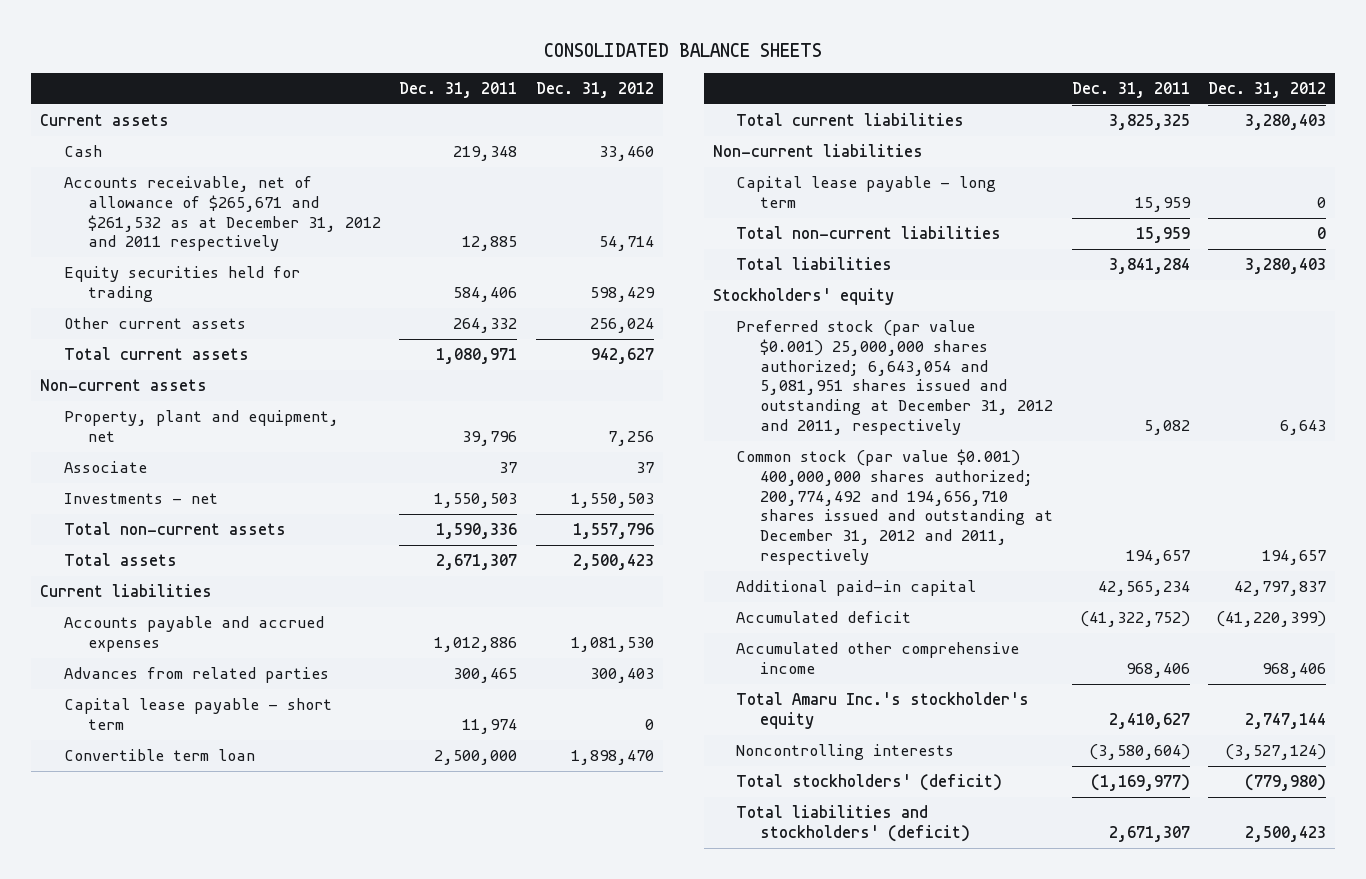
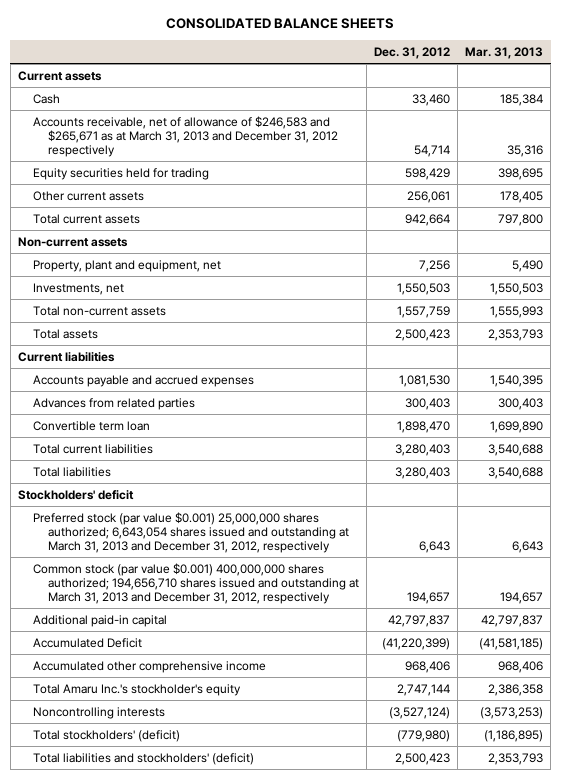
[399,81,518,98] Dec. 31, 2011 -> none
none -> [464,46,543,59] Mar. 31, 2013
[64,176,381,252] Accounts receivable, net of allowance of $265,671 and $261,532 as at December 31, 2012 and 2011 respectively -> [32,115,338,157] Accounts receivable, net of allowance of $246,583 and $265,671 as at March 31, 2013 and December 31, 2012 respectively
[589,318,654,334] 256,024 -> [406,190,450,203] 256,061
[590,348,654,365] 942,627 -> [404,213,450,226] 942,664
[64,461,148,474] Associate -> none
[64,493,219,505] Investments - net -> [32,282,124,295] Investments, net
[572,523,654,540] 1,557,796 -> [396,305,450,318] 1,557,759
[64,698,333,730] Capital lease payable - short term -> none
[712,144,923,158] Non-current liabilities -> none
[736,176,997,208] Capital lease payable - long term -> none
[736,226,1002,240] Total non-current liabilities -> none
[712,288,894,306] Stockholders' equity -> [17,489,134,500] Stockholders' deficit
[736,320,1054,435] Preferred stock (par value $0.001) 25,000,000 shares authorized; 6,643,054 and 5,081,951 shares issued and outstanding at December 31, 2012 and 2011, respectively -> [32,511,349,553] Preferred stock (par value $0.001) 25,000,000 shares authorized; 6,643,054 shares issued and outstanding at March 31, 2013 and December 31, 2012, respectively
[736,449,1054,565] Common stock (par value $0.001) 400,000,000 shares authorized; 200,774,492 and 194,656,710 shares issued and outstanding at December 31, 2012 and 2011, respectively -> [32,562,359,604] Common stock (par value $0.001) 400,000,000 shares authorized; 194,656,710 shares issued and outstanding at March 31, 2013 and December 31, 2012, respectively
[736,611,912,624] Accumulated deficit -> [32,637,142,648] Accumulated Deficit

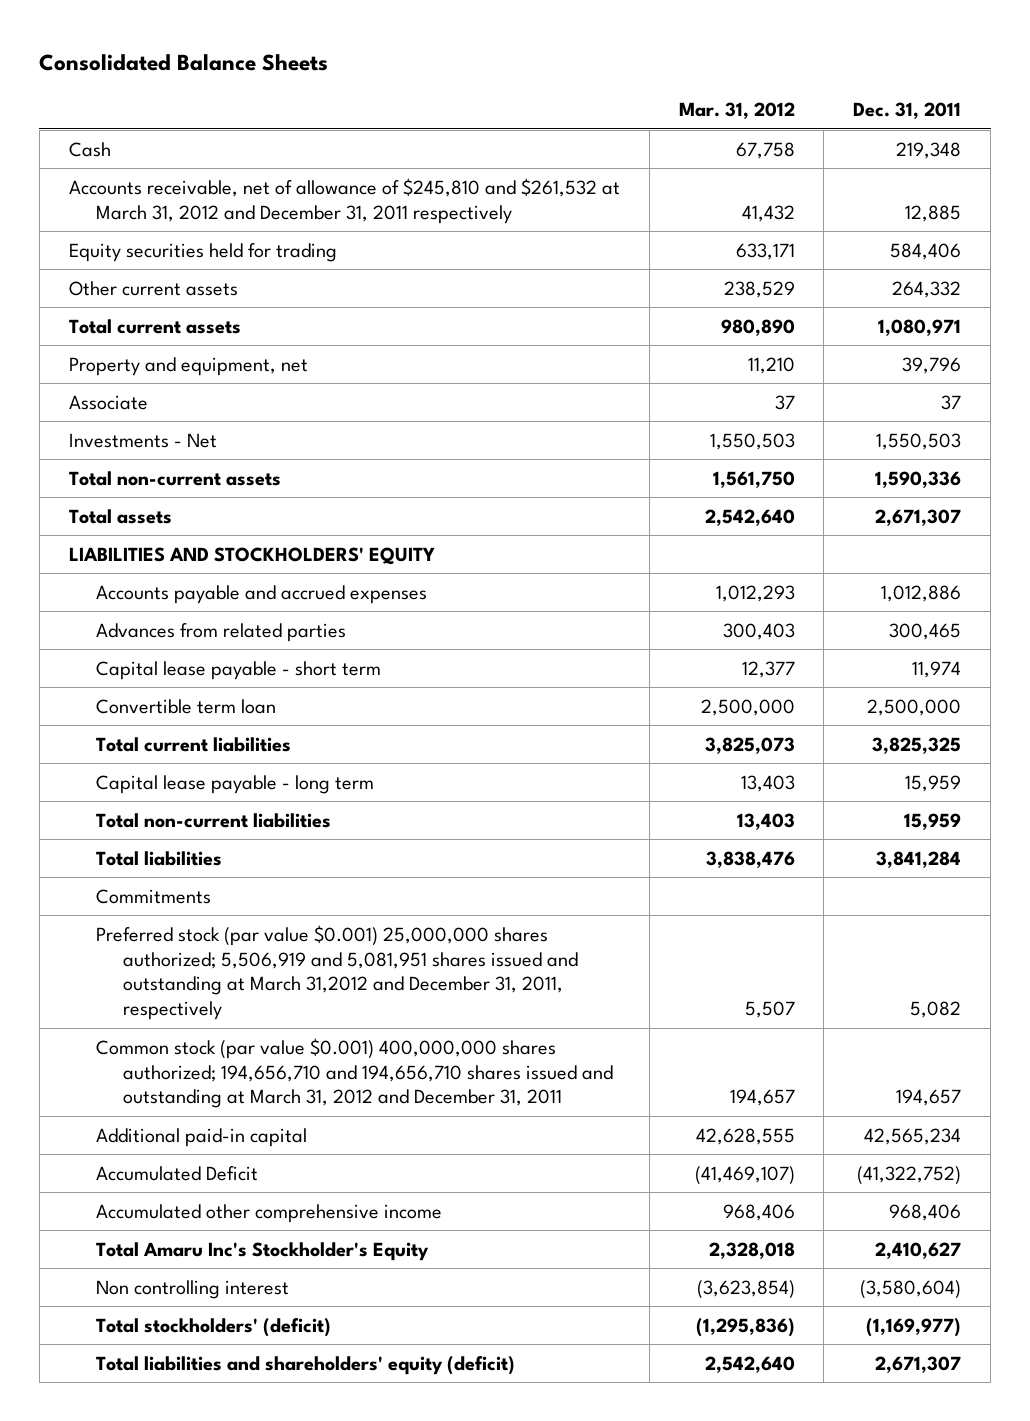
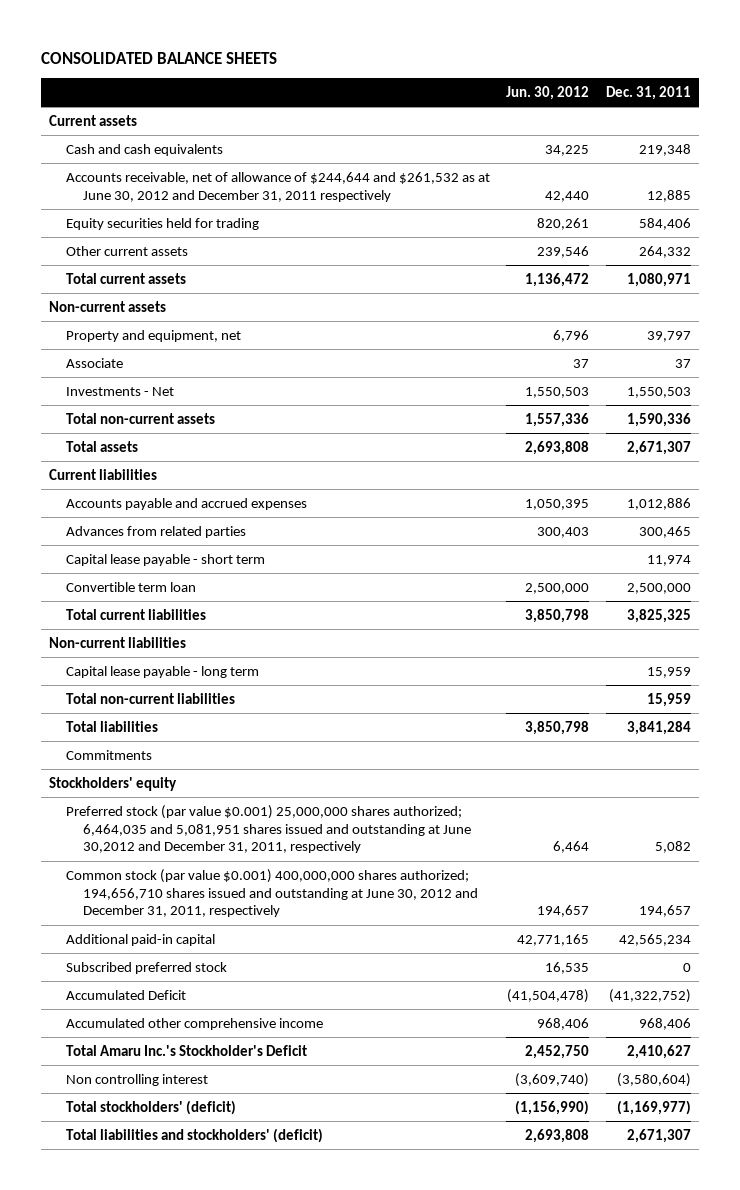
[39,54,329,72] Consolidated Balance Sheets -> [41,51,278,64] CONSOLIDATED BALANCE SHEETS
[678,102,795,120] Mar. 31, 2012 -> none
none -> [506,85,590,100] Jun. 30, 2012
none -> [49,114,138,126] Current assets
[68,141,111,157] Cash -> [66,143,224,156] Cash and cash equivalents
[68,177,620,224] Accounts receivable, net of allowance of $245,810 and $261,532 at March 31, 2012 and December 31, 2011 respectively -> [66,171,491,202] Accounts receivable, net of allowance of $244,644 and $261,532 as at June 30, 2012 and December 31, 2011 respectively
none -> [49,300,167,312] Non-current assets
[902,356,962,374] 39,796 -> [646,330,691,342] 39,797
[68,546,435,565] LIABILITIES AND STOCKHOLDERS' EQUITY -> none
none -> [49,468,158,480] Current liabilities
none -> [49,636,187,648] Non-current liabilities
none -> [49,776,178,791] Stockholders' equity
[95,924,579,1021] Preferred stock (par value $0.001) 25,000,000 shares authorized; 5,506,919 and 5,081,951 shares issued and outstanding at March 31,2012 and December 31, 2011, respectively -> [66,804,472,854] Preferred stock (par value $0.001) 25,000,000 shares authorized; 6,464,035 and 5,081,951 shares issued and outstanding at June 30,2012 and December 31, 2011, respectively
[95,1037,614,1109] Common stock (par value $0.001) 400,000,000 shares authorized; 194,656,710 and 194,656,710 shares issued and outstanding at March 31, 2012 and December 31, 2011 -> [66,868,479,918] Common stock (par value $0.001) 400,000,000 shares authorized; 194,656,710 shares issued and outstanding at June 30, 2012 and December 31, 2011, respectively
none -> [66,961,228,974] Subscribed preferred stock
[95,1241,429,1261] Total Amaru Inc's Stockholder's Equity -> [66,1044,308,1056] Total Amaru Inc.'s Stockholder's Deficit
[95,1355,515,1375] Total liabilities and shareholders' equity (deficit) -> [66,1127,324,1143] Total liabilities and stockholders' (deficit)

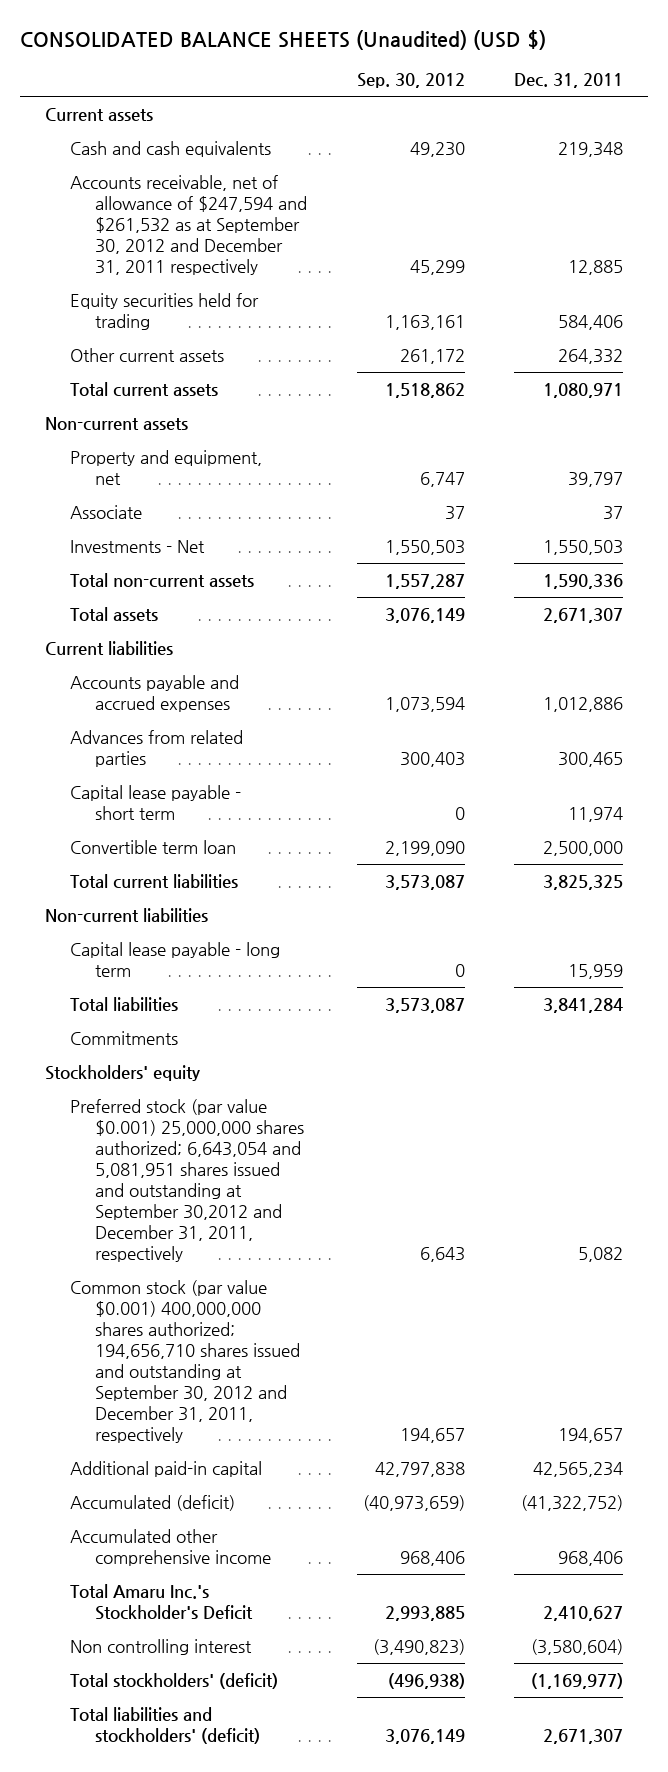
[41,51,278,64] CONSOLIDATED BALANCE SHEETS -> [19,29,546,50] CONSOLIDATED BALANCE SHEETS (Unaudited) (USD $)
[506,85,590,100] Jun. 30, 2012 -> none
none -> [356,73,465,89] Sep. 30, 2012
[66,171,491,202] Accounts receivable, net of allowance of $244,644 and $261,532 as at June 30, 2012 and December 31, 2011 respectively -> [69,174,308,275] Accounts receivable, net of allowance of $247,594 and $261,532 as at September 30, 2012 and December 31, 2011 respectively
[66,692,236,704] Total non-current liabilities -> none
[66,804,472,854] Preferred stock (par value $0.001) 25,000,000 shares authorized; 6,464,035 and 5,081,951 shares issued and outstanding at June 30,2012 and December 31, 2011, respectively -> [69,1098,305,1262] Preferred stock (par value $0.001) 25,000,000 shares authorized; 6,643,054 and 5,081,951 shares issued and outstanding at September 30,2012 and December 31, 2011, respectively
[66,868,479,918] Common stock (par value $0.001) 400,000,000 shares authorized; 194,656,710 shares issued and outstanding at June 30, 2012 and December 31, 2011, respectively -> [69,1279,301,1443] Common stock (par value $0.001) 400,000,000 shares authorized; 194,656,710 shares issued and outstanding at September 30, 2012 and December 31, 2011, respectively
[66,961,228,974] Subscribed preferred stock -> none
[66,989,187,1000] Accumulated Deficit -> [69,1494,235,1511] Accumulated (deficit)

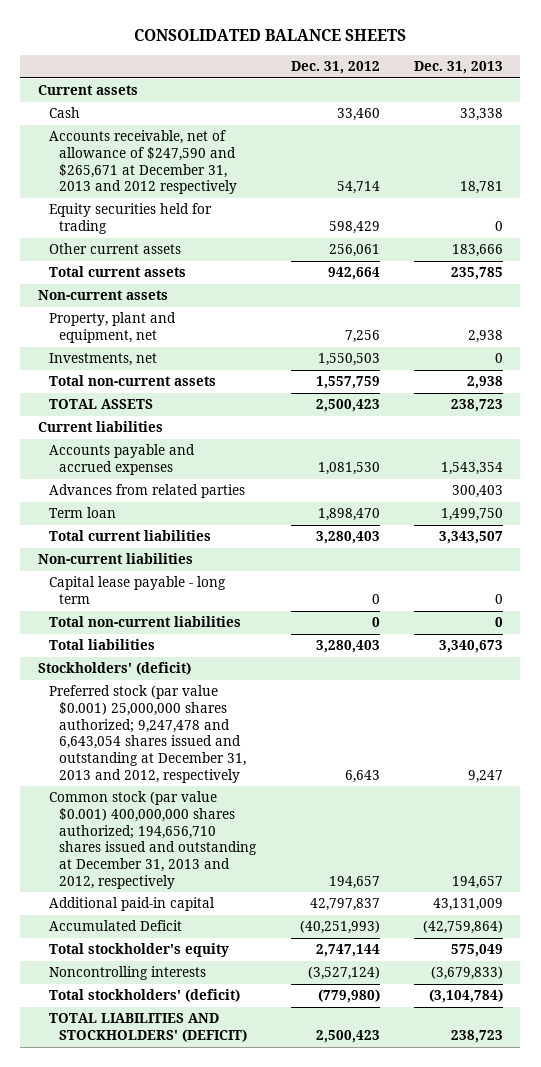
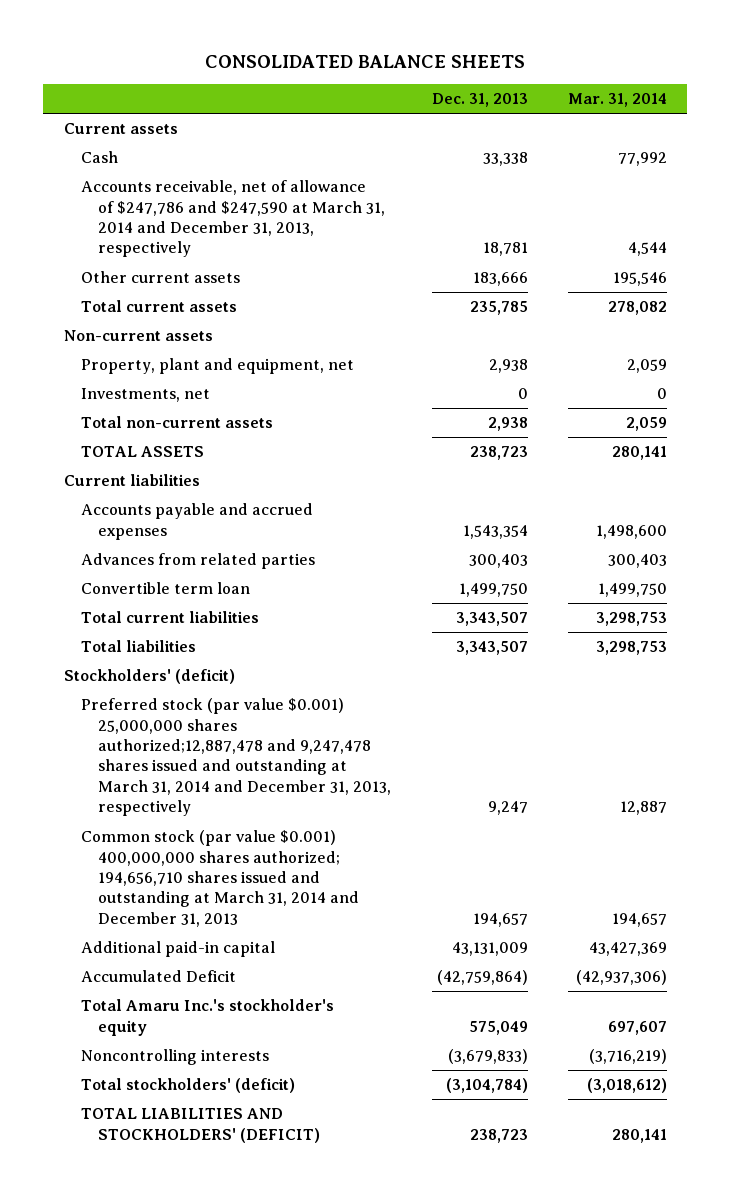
[290,61,380,75] Dec. 31, 2012 -> none
none -> [568,93,668,108] Mar. 31, 2014
[48,203,212,235] Equity securities held for trading -> none
[48,130,238,195] Accounts receivable, net of allowance of $247,590 and $265,671 at December 31, 2013 and 2012 respectively -> [80,180,386,258] Accounts receivable, net of allowance of $247,786 and $247,590 at March 31, 2014 and December 31, 2013, respectively
[48,507,116,519] Term loan -> [80,582,250,595] Convertible term loan
[37,553,193,565] Non-current liabilities -> none
[48,576,226,605] Capital lease payable - long term -> none
[48,616,241,628] Total non-current liabilities -> none
[439,640,504,654] 3,340,673 -> [455,641,528,656] 3,343,507
[48,685,247,783] Preferred stock (par value $0.001) 25,000,000 shares authorized; 9,247,478 and 6,643,054 shares issued and outstanding at December 31, 2013 and 2012, respectively -> [80,698,392,817] Preferred stock (par value $0.001) 25,000,000 shares authorized;12,887,478 and 9,247,478 shares issued and outstanding at March 31, 2014 and December 31, 2013, respectively
[48,791,258,889] Common stock (par value $0.001) 400,000,000 shares authorized; 194,656,710 shares issued and outstanding at December 31, 2013 and 2012, respectively -> [80,830,360,927] Common stock (par value $0.001) 400,000,000 shares authorized; 194,656,710 shares issued and outstanding at March 31, 2014 and December 31, 2013
[48,943,229,958] Total stockholder's equity -> [80,999,334,1036] Total Amaru Inc.'s stockholder's equity

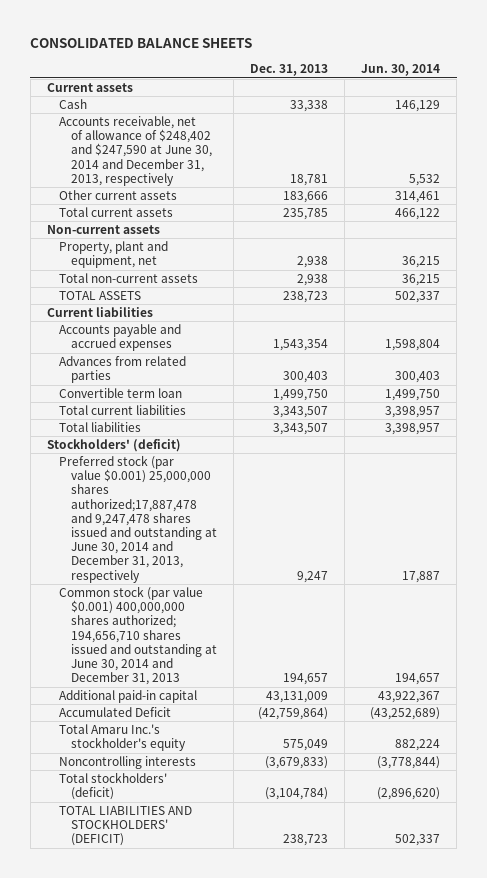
[568,93,668,108] Mar. 31, 2014 -> none
none -> [361,64,441,77] Jun. 30, 2014
[80,180,386,258] Accounts receivable, net of allowance of $247,786 and $247,590 at March 31, 2014 and December 31, 2013, respectively -> [59,116,213,186] Accounts receivable, net of allowance of $248,402 and $247,590 at June 30, 2014 and December 31, 2013, respectively
[80,388,210,403] Investments, net -> none
[80,698,392,817] Preferred stock (par value $0.001) 25,000,000 shares authorized;12,887,478 and 9,247,478 shares issued and outstanding at March 31, 2014 and December 31, 2013, respectively -> [59,455,218,583] Preferred stock (par value $0.001) 25,000,000 shares authorized;17,887,478 and 9,247,478 shares issued and outstanding at June 30, 2014 and December 31, 2013, respectively
[80,830,360,927] Common stock (par value $0.001) 400,000,000 shares authorized; 194,656,710 shares issued and outstanding at March 31, 2014 and December 31, 2013 -> [59,586,218,686] Common stock (par value $0.001) 400,000,000 shares authorized; 194,656,710 shares issued and outstanding at June 30, 2014 and December 31, 2013

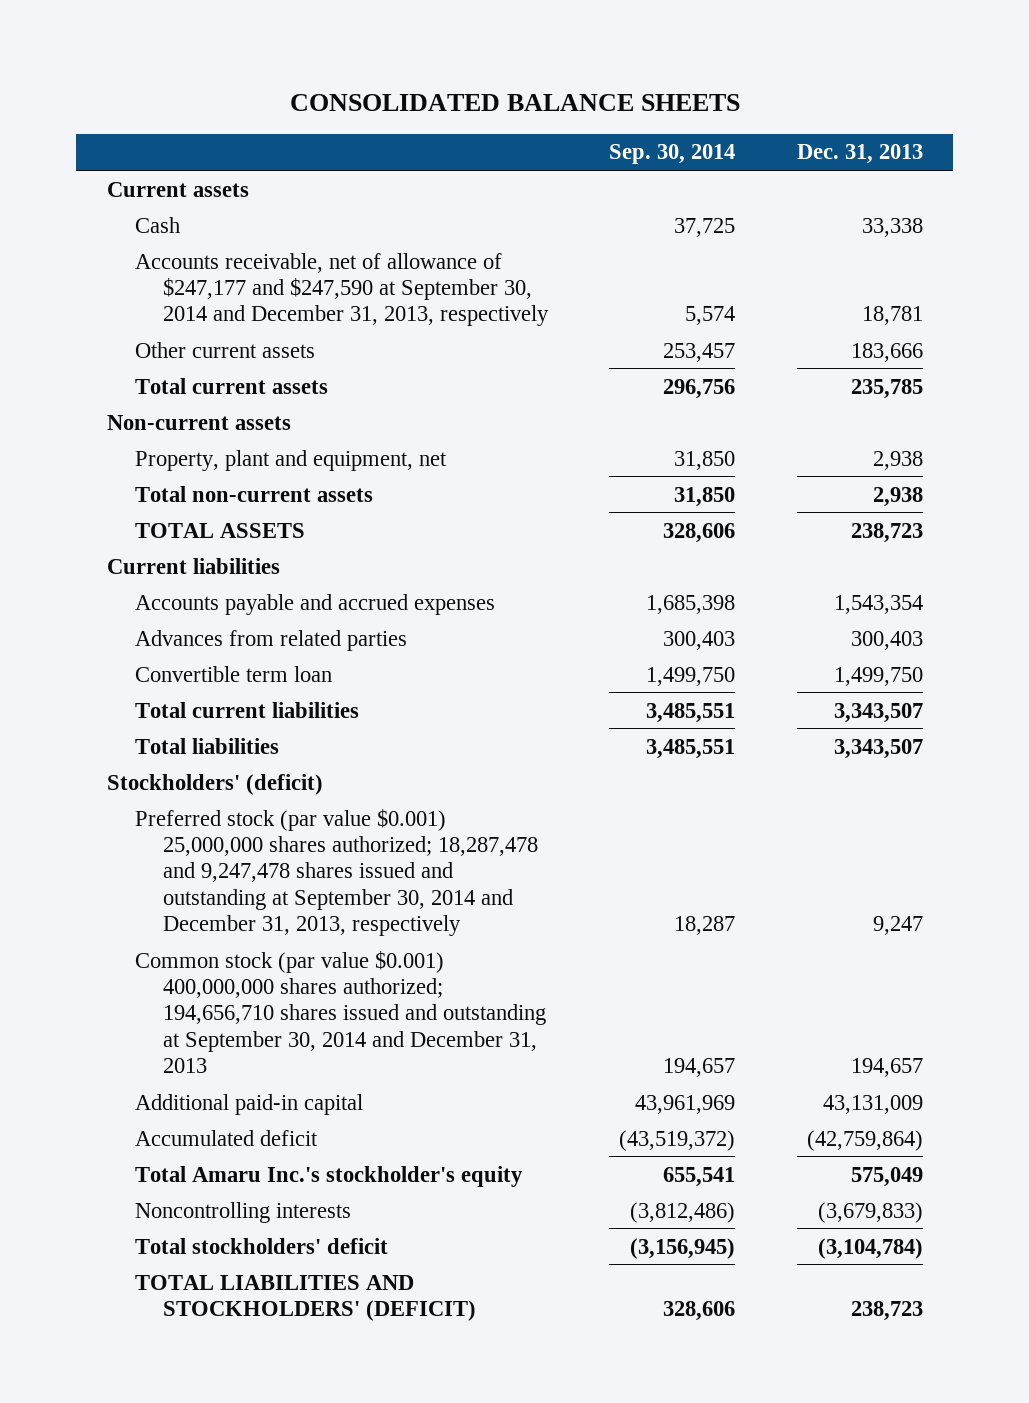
[361,64,441,77] Jun. 30, 2014 -> none
none -> [609,144,736,165] Sep. 30, 2014
[59,116,213,186] Accounts receivable, net of allowance of $248,402 and $247,590 at June 30, 2014 and December 31, 2013, respectively -> [134,252,549,327] Accounts receivable, net of allowance of $247,177 and $247,590 at September 30, 2014 and December 31, 2013, respectively
[59,455,218,583] Preferred stock (par value $0.001) 25,000,000 shares authorized;17,887,478 and 9,247,478 shares issued and outstanding at June 30, 2014 and December 31, 2013, respectively -> [134,808,538,936] Preferred stock (par value $0.001) 25,000,000 shares authorized; 18,287,478 and 9,247,478 shares issued and outstanding at September 30, 2014 and December 31, 2013, respectively
[59,586,218,686] Common stock (par value $0.001) 400,000,000 shares authorized; 194,656,710 shares issued and outstanding at June 30, 2014 and December 31, 2013 -> [134,950,546,1073] Common stock (par value $0.001) 400,000,000 shares authorized; 194,656,710 shares issued and outstanding at September 30, 2014 and December 31, 2013
[59,707,172,718] Accumulated Deficit -> [134,1129,318,1146] Accumulated deficit
[59,772,168,801] Total stockholders' (deficit) -> [134,1237,388,1254] Total stockholders' deficit

